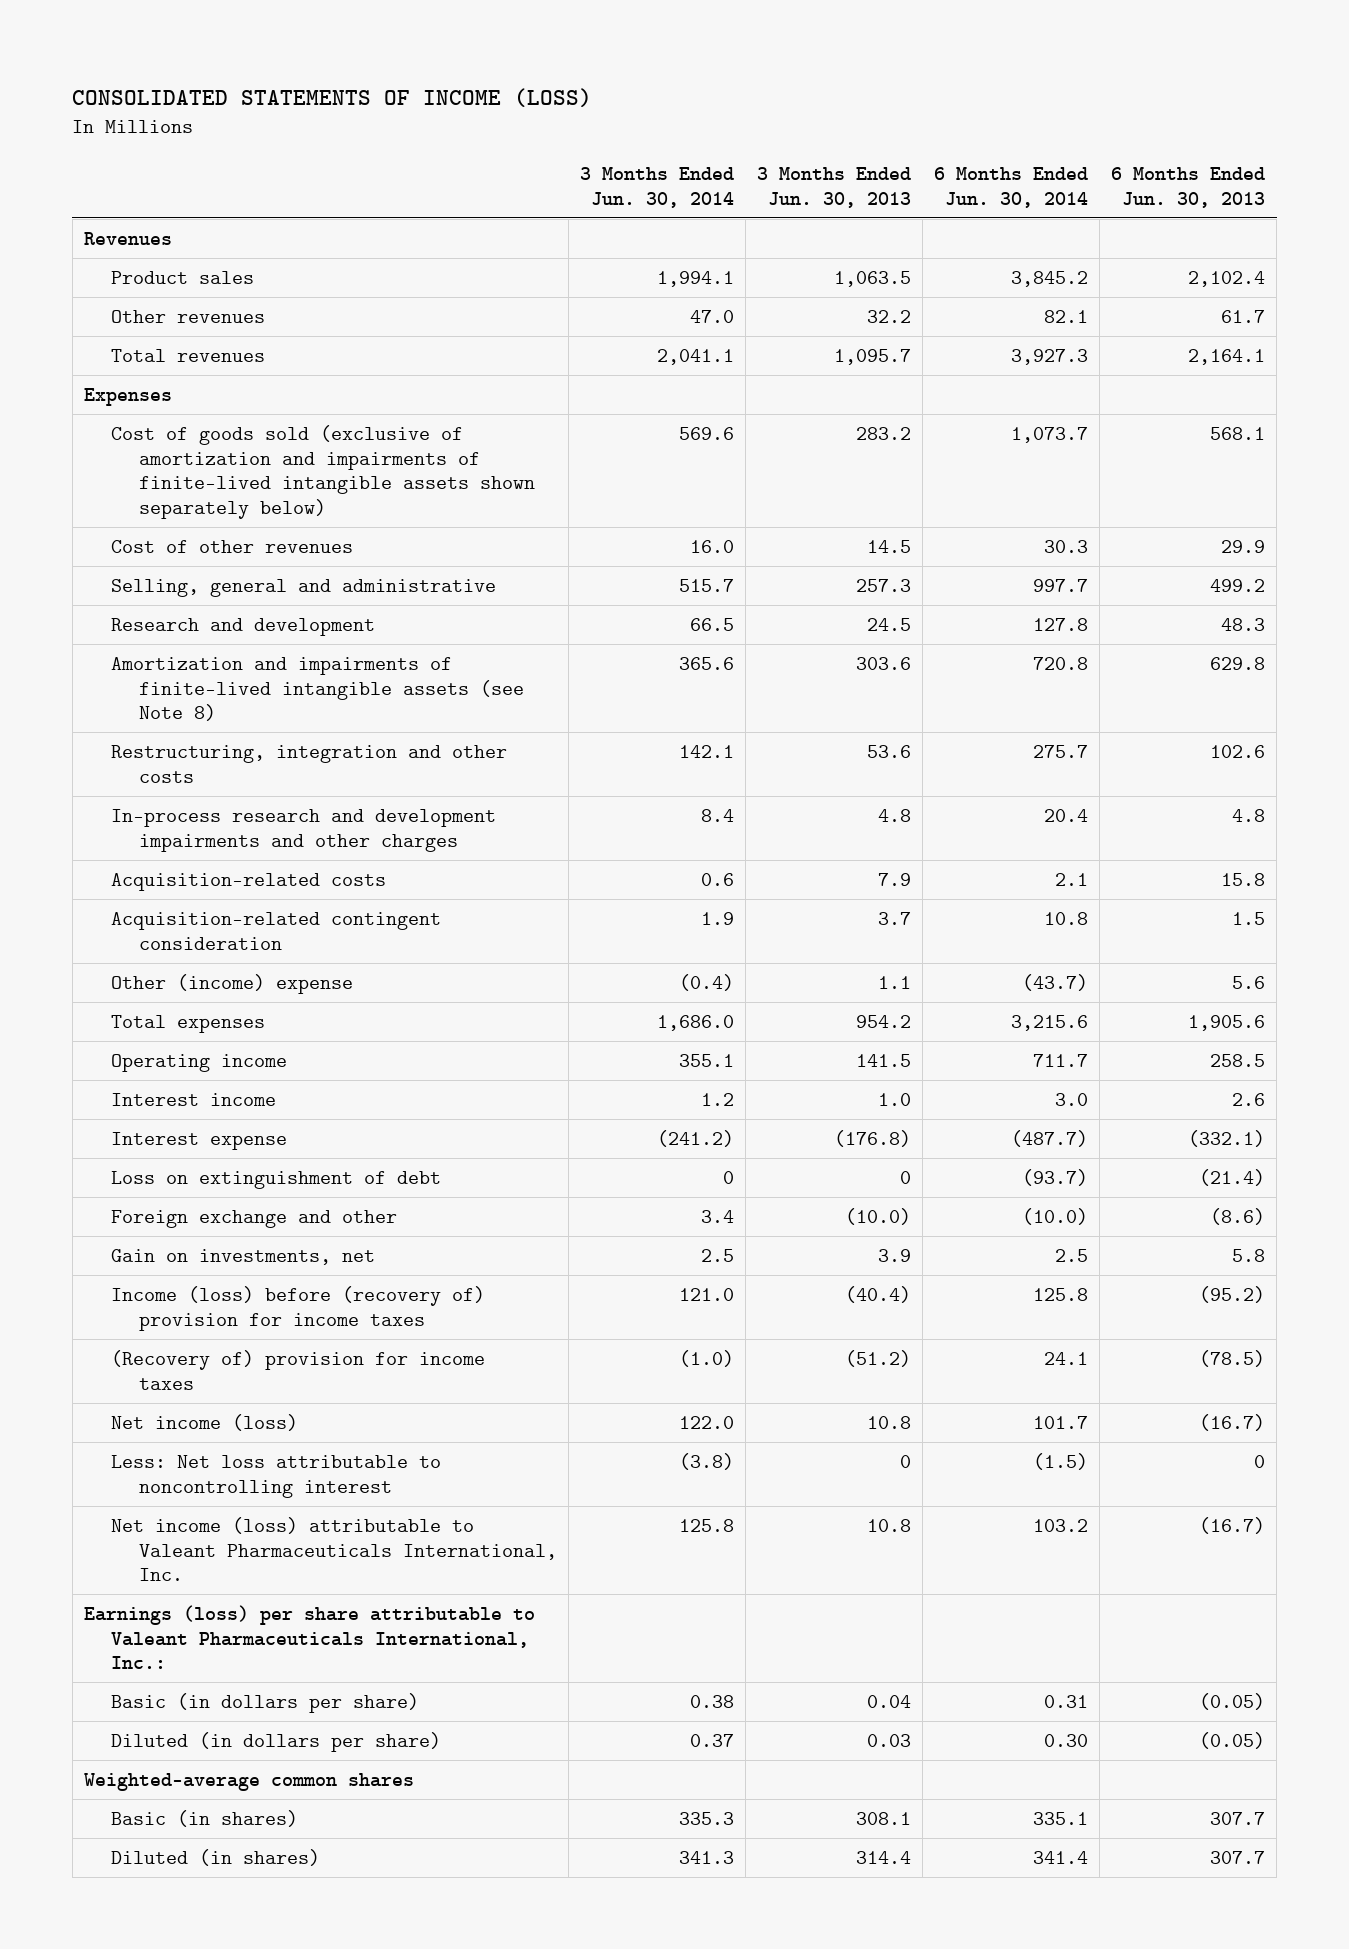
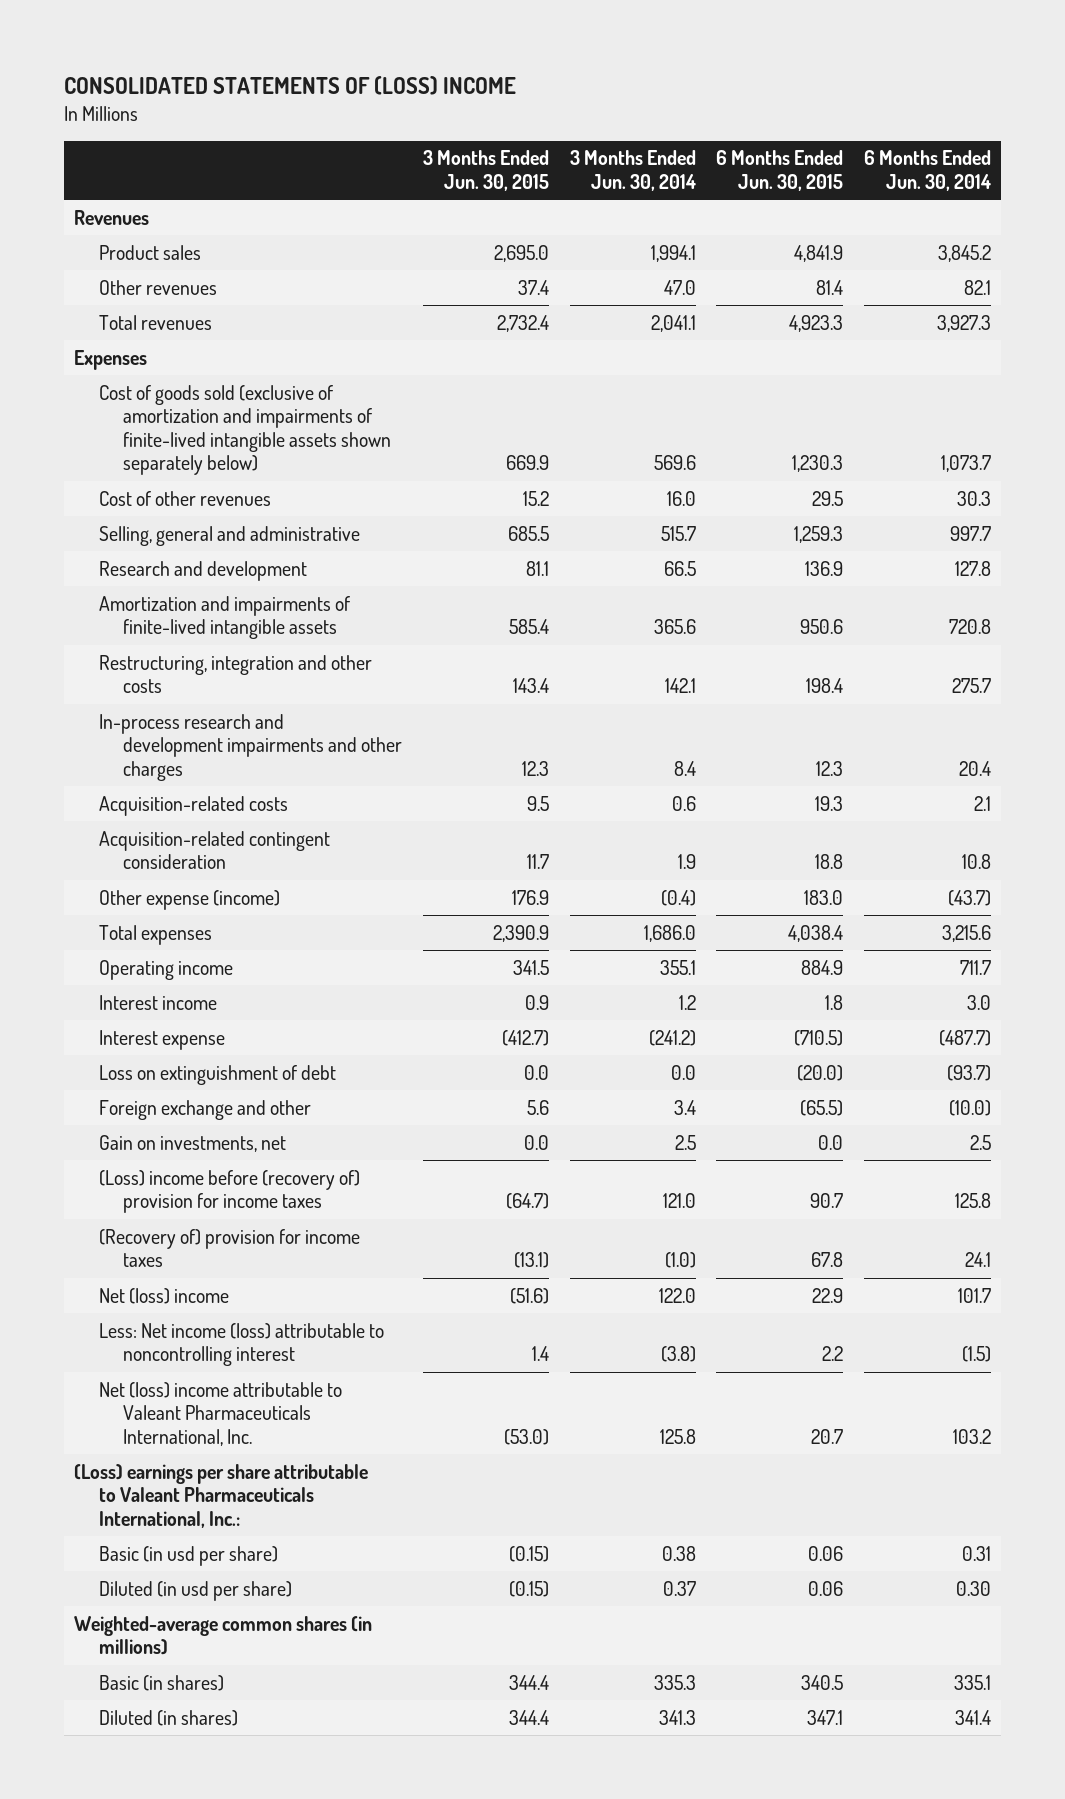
[72,88,593,108] CONSOLIDATED STATEMENTS OF INCOME (LOSS) -> [63,76,516,96] CONSOLIDATED STATEMENTS OF (LOSS) INCOME
[757,167,912,208] 3 Months Ended Jun. 30, 2013 -> none
[1111,167,1266,208] 6 Months Ended Jun. 30, 2013 -> none
none -> [422,150,549,191] 3 Months Ended Jun. 30, 2015
none -> [716,150,844,191] 6 Months Ended Jun. 30, 2015
[111,656,524,722] Amortization and impairments of finite-lived intangible assets (see Note 8) -> [98,595,350,640] Amortization and impairments of finite-lived intangible assets
[111,973,354,994] Other (income) expense -> [98,889,280,910] Other expense (income)
[723,1170,735,1184] 0 -> [670,1064,696,1080] 0.0
[111,1285,486,1331] Income (loss) before (recovery of) provision for income taxes -> [98,1169,360,1214] (Loss) income before (recovery of) provision for income taxes
[111,1413,299,1431] Net income (loss) -> [98,1287,229,1304] Net (loss) income
[111,1454,442,1498] Less: Net loss attributable to noncontrolling interest -> [98,1322,384,1367] Less: Net income (loss) attributable to noncontrolling interest
[111,1516,557,1582] Net income (loss) attributable to Valeant Pharmaceuticals International, Inc. -> [98,1381,342,1446] Net (loss) income attributable to Valeant Pharmaceuticals International, Inc.
[84,1604,536,1670] Earnings (loss) per share attributable to Valeant Pharmaceuticals International, Inc.: -> [74,1463,369,1528] (Loss) earnings per share attributable to Valeant Pharmaceuticals International, Inc.:
[111,1692,420,1713] Basic (in dollars per share) -> [98,1545,278,1566] Basic (in usd per share)
[111,1731,442,1752] Diluted (in dollars per share) -> [98,1580,292,1601] Diluted (in usd per share)
[84,1772,415,1791] Weighted-average common shares -> [74,1615,373,1656] Weighted-average common shares (in millions)

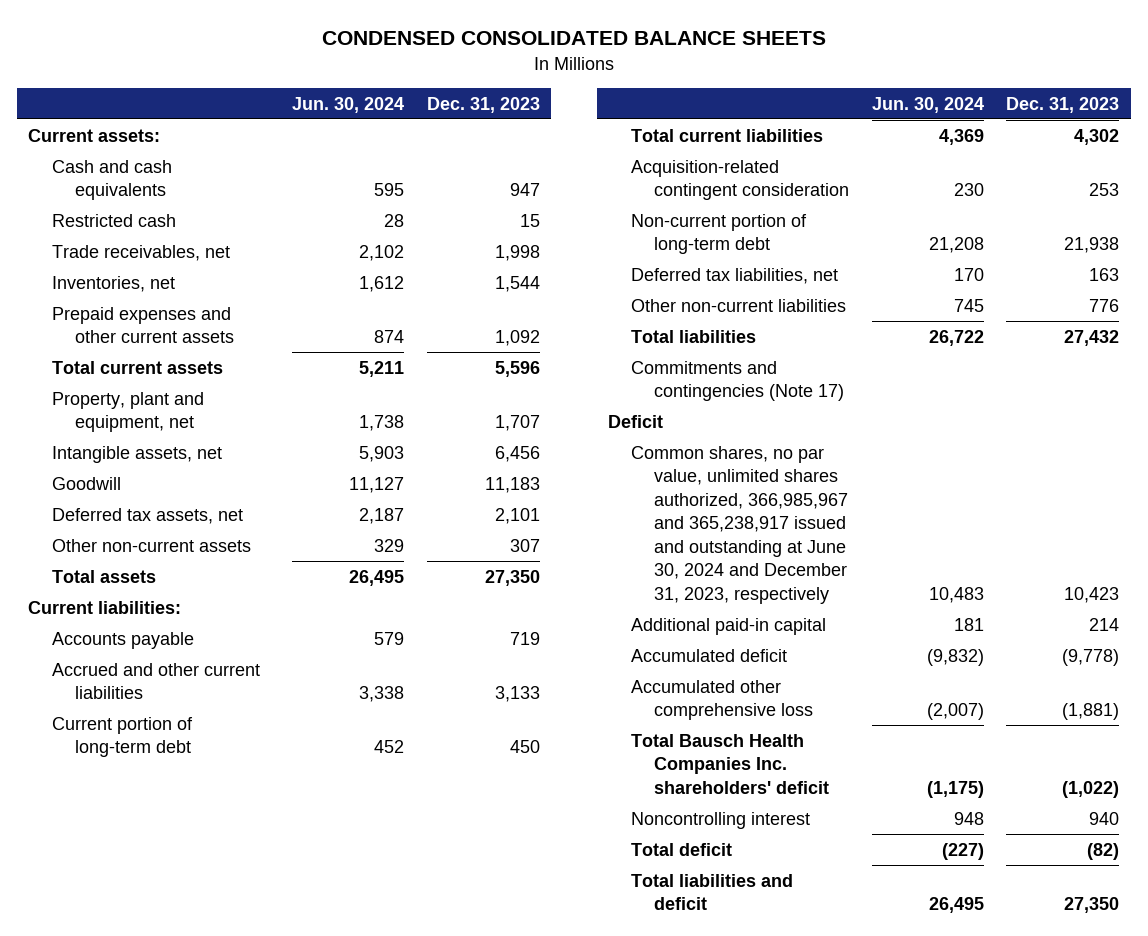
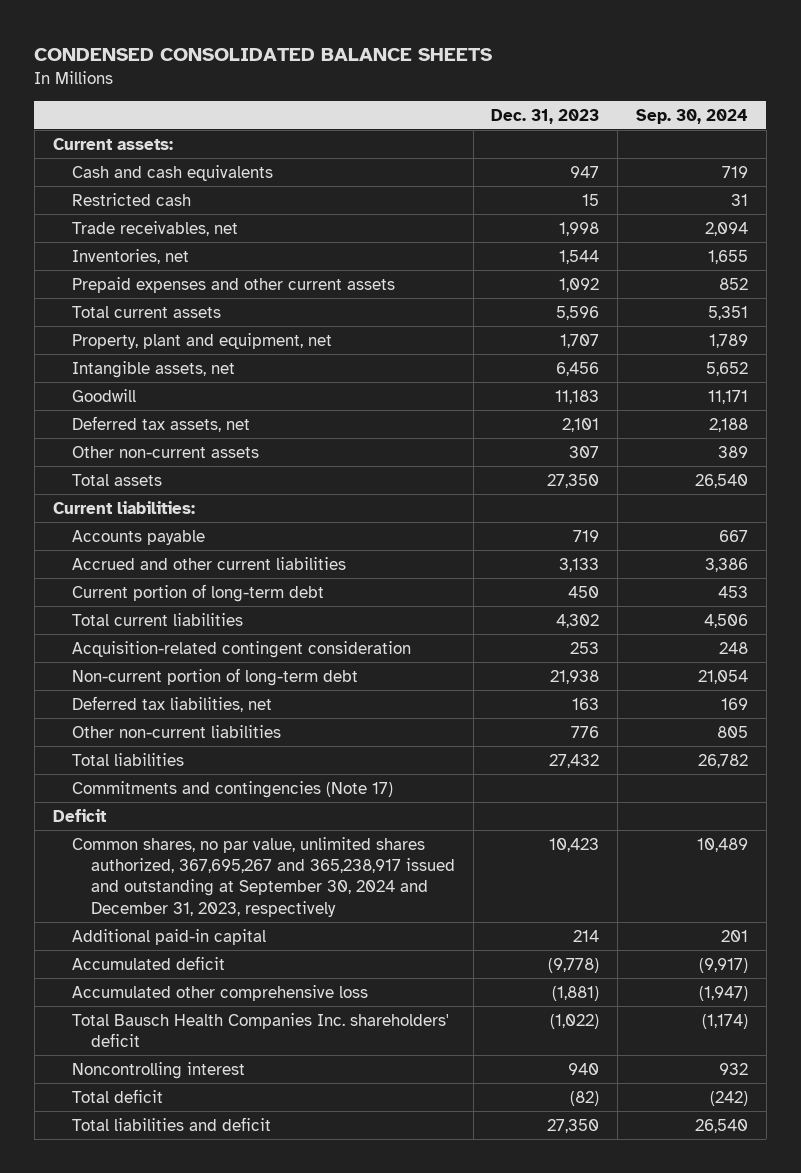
[292,96,405,113] Jun. 30, 2024 -> none
none -> [636,108,749,124] Sep. 30, 2024
[631,445,849,605] Common shares, no par value, unlimited shares authorized, 366,985,967 and 365,238,917 issued and outstanding at June 30, 2024 and December 31, 2023, respectively -> [71,836,455,917] Common shares, no par value, unlimited shares authorized, 367,695,267 and 365,238,917 issued and outstanding at September 30, 2024 and December 31, 2023, respectively

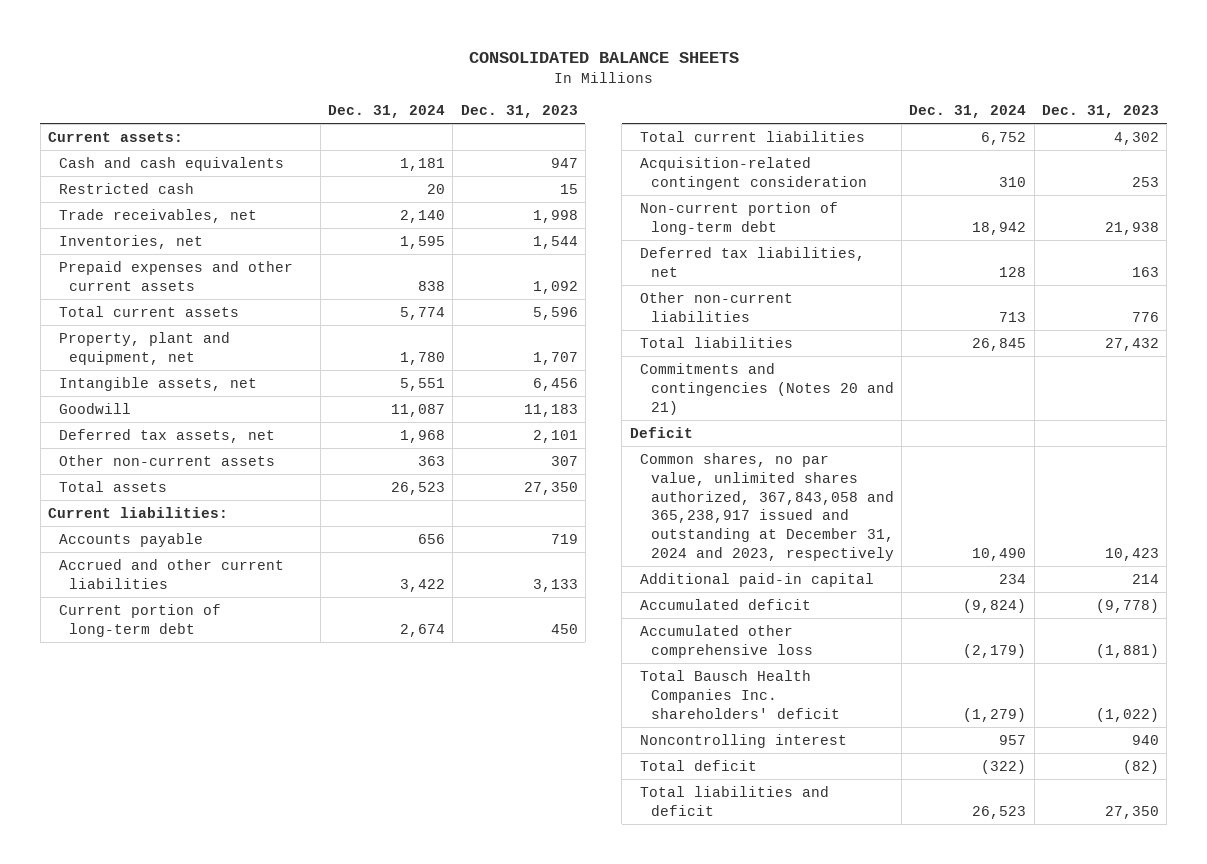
[34,47,493,61] CONDENSED CONSOLIDATED BALANCE SHEETS -> [468,52,739,64] CONSOLIDATED BALANCE SHEETS
[636,108,749,124] Sep. 30, 2024 -> none
none -> [328,105,446,119] Dec. 31, 2024
[71,780,393,798] Commitments and contingencies (Note 17) -> [640,362,894,415] Commitments and contingencies (Notes 20 and 21)
[71,836,455,917] Common shares, no par value, unlimited shares authorized, 367,695,267 and 365,238,917 issued and outstanding at September 30, 2024 and December 31, 2023, respectively -> [640,452,894,562] Common shares, no par value, unlimited shares authorized, 367,843,058 and 365,238,917 issued and outstanding at December 31, 2024 and 2023, respectively

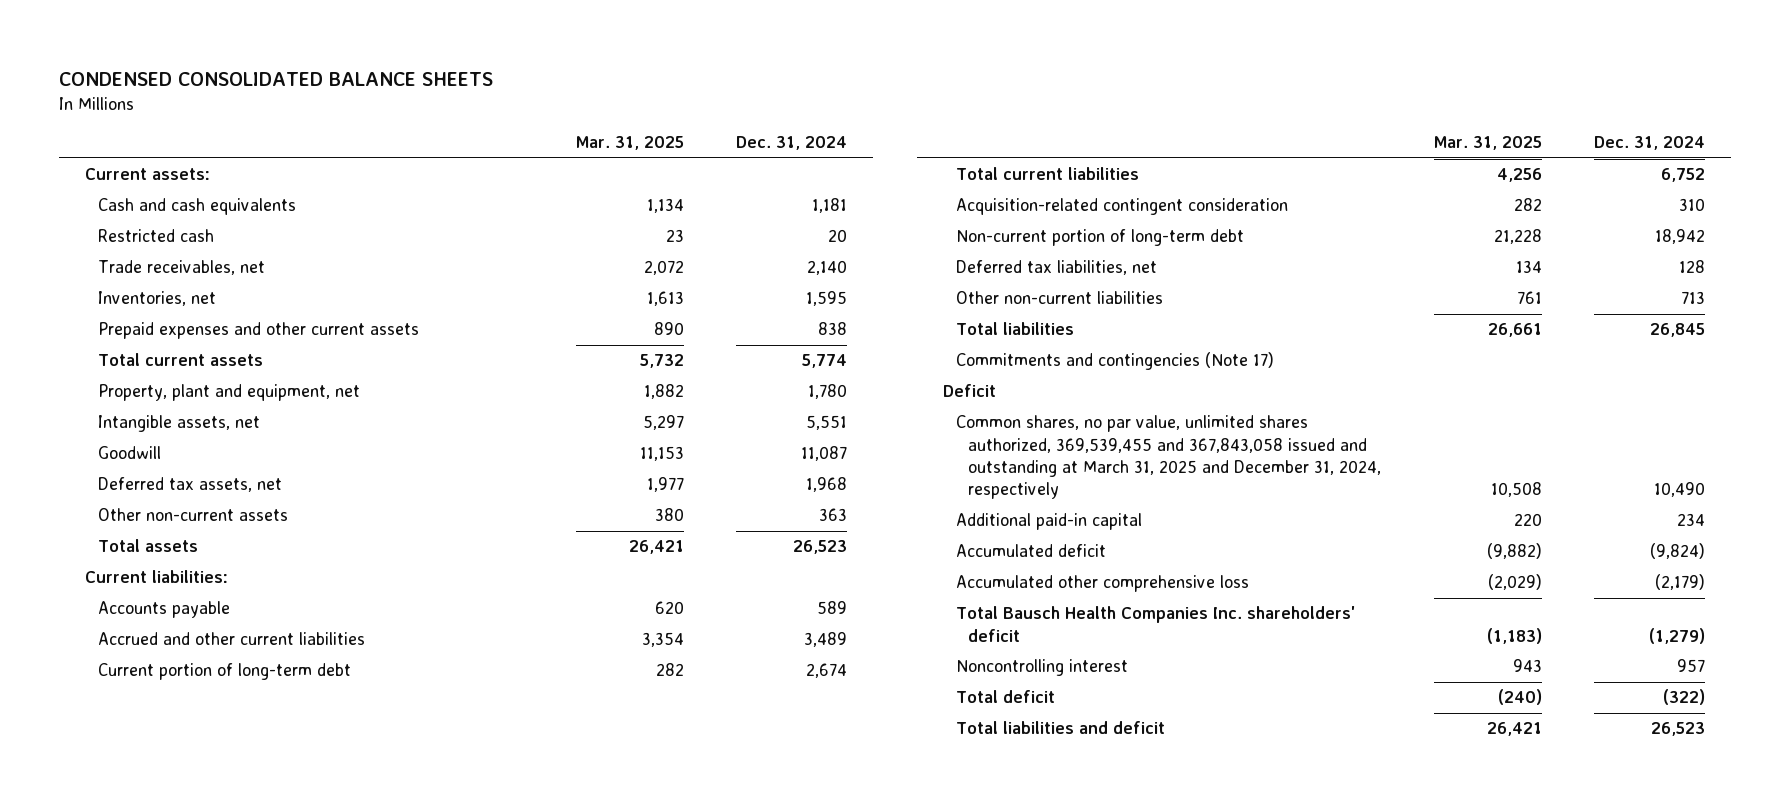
[468,52,739,64] CONSOLIDATED BALANCE SHEETS -> [58,72,493,87] CONDENSED CONSOLIDATED BALANCE SHEETS
[460,105,578,119] Dec. 31, 2023 -> none
none -> [575,136,684,151] Mar. 31, 2025
[418,533,446,544] 656 -> [816,601,847,615] 589
[400,578,446,592] 3,422 -> [803,632,847,648] 3,489
[640,362,894,415] Commitments and contingencies (Notes 20 and 21) -> [955,352,1274,371] Commitments and contingencies (Note 17)
[640,452,894,562] Common shares, no par value, unlimited shares authorized, 367,843,058 and 365,238,917 issued and outstanding at December 31, 2024 and 2023, respectively -> [955,415,1382,500] Common shares, no par value, unlimited shares authorized, 369,539,455 and 367,843,058 issued and outstanding at March 31, 2025 and December 31, 2024, respectively

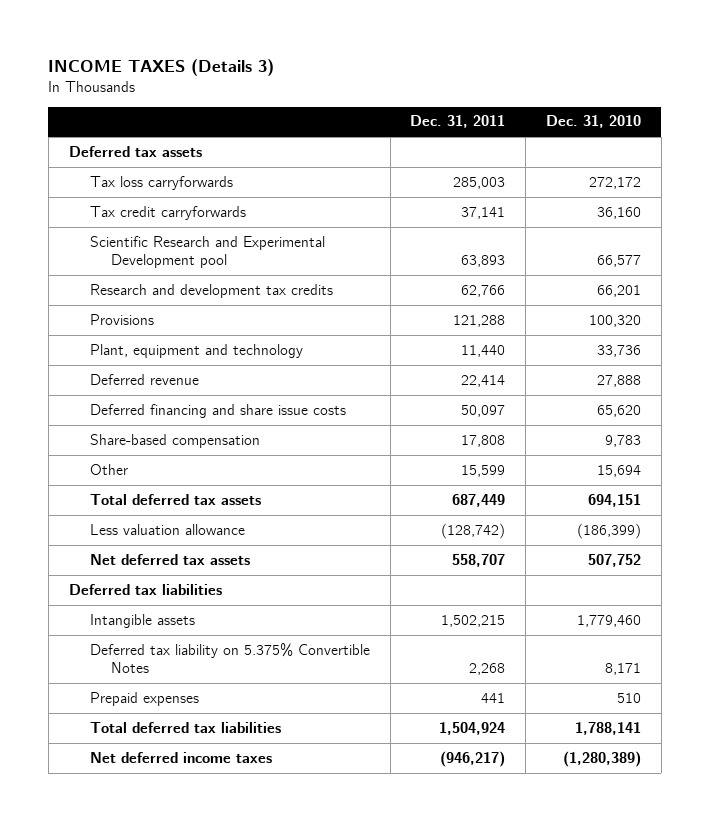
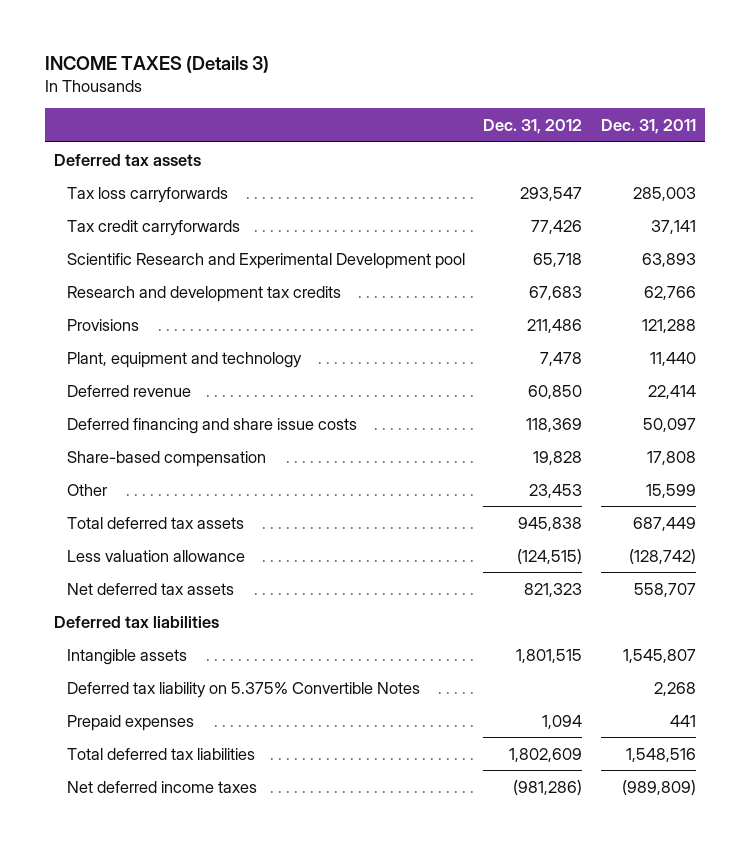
[545,115,641,129] Dec. 31, 2010 -> none
none -> [483,118,583,134] Dec. 31, 2012
[441,614,506,627] 1,502,215 -> [623,648,697,663] 1,545,807
[439,721,506,735] 1,504,924 -> [626,747,697,762] 1,548,516
[440,750,506,767] (946,217) -> [622,779,697,795] (989,809)

